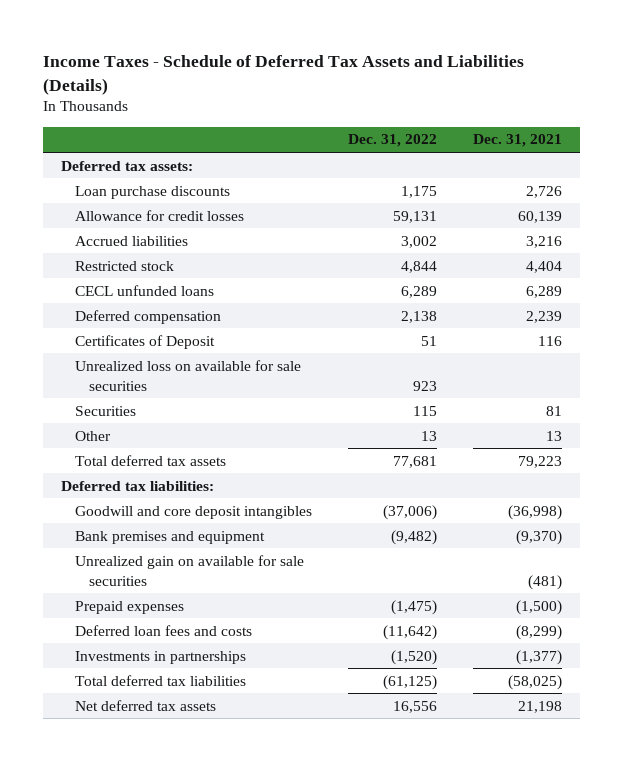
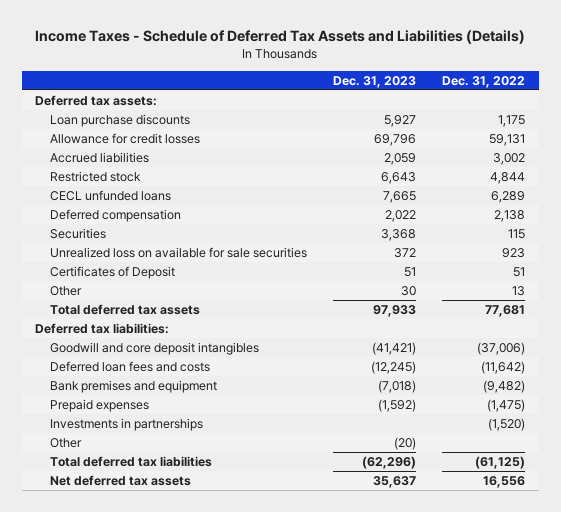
[472,134,562,148] Dec. 31, 2021 -> none
none -> [333,75,417,88] Dec. 31, 2023
[75,359,302,391] Unrealized loss on available for sale securities -> [50,246,308,258] Unrealized loss on available for sale securities
[75,334,216,349] Certificates of Deposit -> [50,265,176,279] Certificates of Deposit
[75,624,253,636] Deferred loan fees and costs -> [50,360,211,372] Deferred loan fees and costs
[75,554,305,586] Unrealized gain on available for sale securities -> none
none -> [50,437,83,448] Other

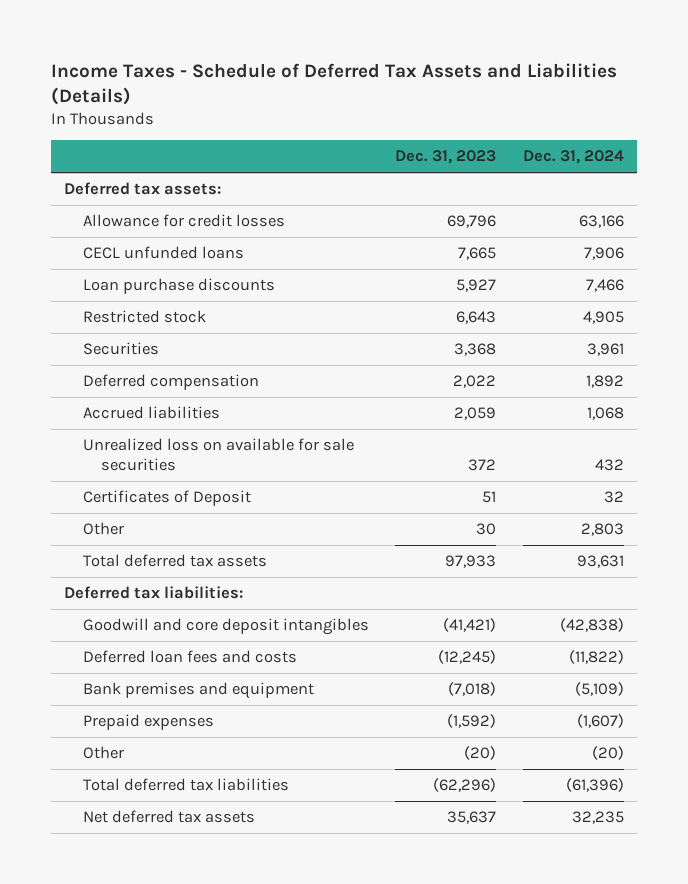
[442,75,526,88] Dec. 31, 2022 -> none
none -> [522,150,624,165] Dec. 31, 2024
[50,113,191,127] Loan purchase discounts -> [82,278,275,295] Loan purchase discounts
[50,170,142,182] Restricted stock -> [82,310,206,324] Restricted stock
[50,208,182,222] Deferred compensation -> [82,374,259,391] Deferred compensation
[50,151,150,163] Accrued liabilities -> [82,406,220,420] Accrued liabilities
[50,417,204,431] Investments in partnerships -> none

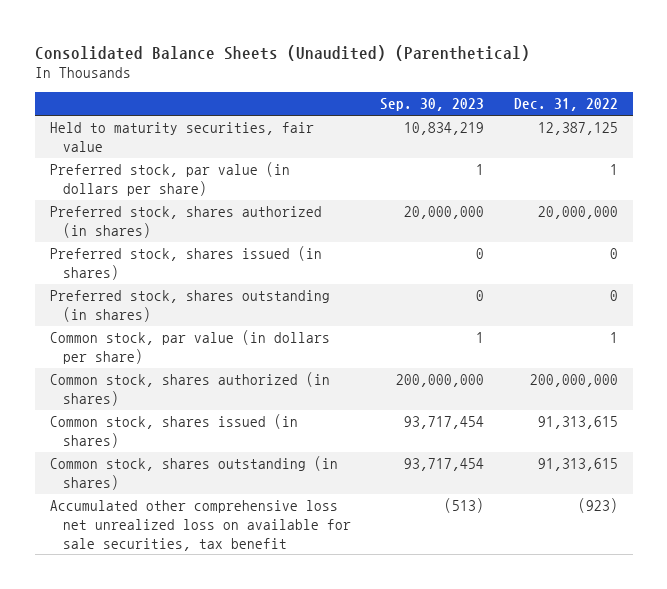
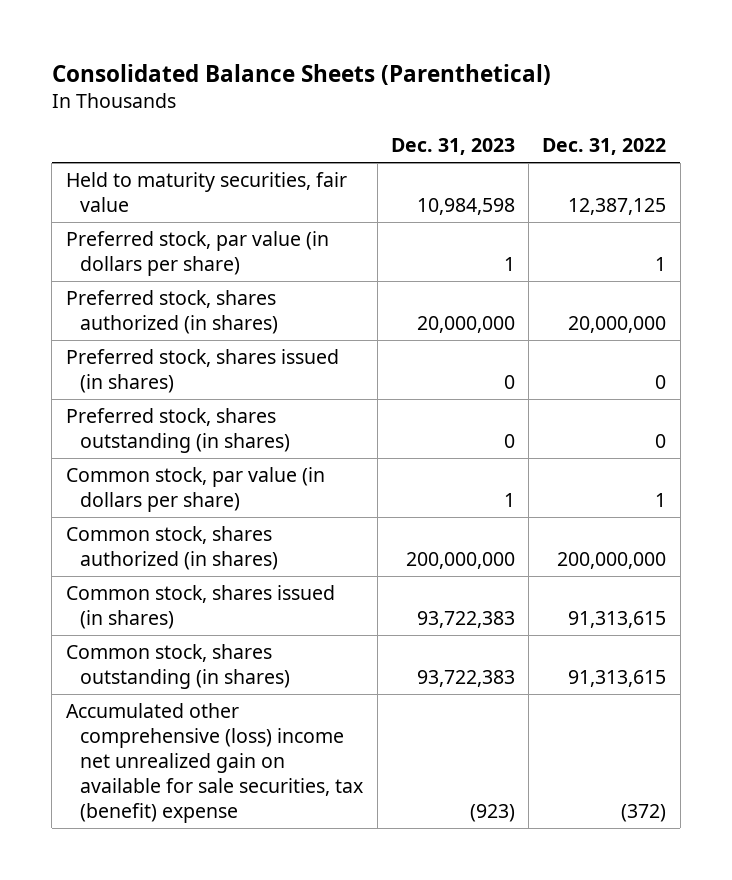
[34,44,530,61] Consolidated Balance Sheets (Unaudited) (Parenthetical) -> [51,64,551,86] Consolidated Balance Sheets (Parenthetical)
[380,98,485,112] Sep. 30, 2023 -> none
none -> [390,137,515,155] Dec. 31, 2023
[49,500,351,551] Accumulated other comprehensive loss net unrealized loss on available for sale securities, tax benefit -> [65,703,364,824] Accumulated other comprehensive (loss) income net unrealized gain on available for sale securities, tax (benefit) expense
[577,498,618,514] (923) -> [621,804,667,823] (372)

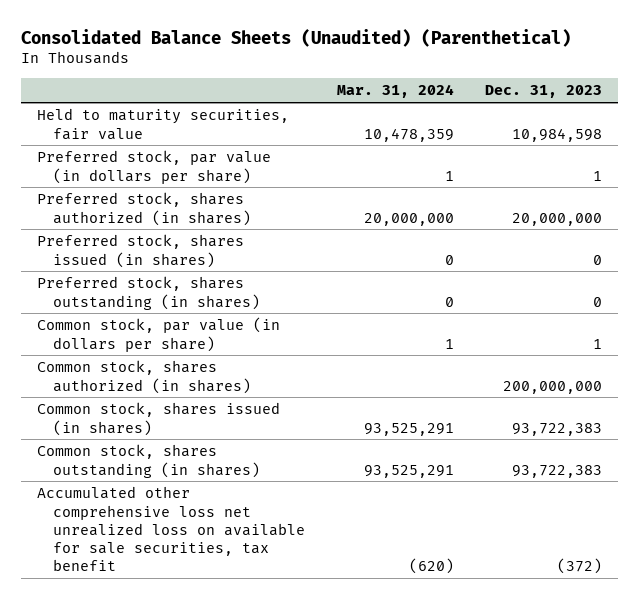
[51,64,551,86] Consolidated Balance Sheets (Parenthetical) -> [20,28,571,47] Consolidated Balance Sheets (Unaudited) (Parenthetical)
[542,137,667,155] Dec. 31, 2022 -> none
none -> [336,84,454,99] Mar. 31, 2024
[65,703,364,824] Accumulated other comprehensive (loss) income net unrealized gain on available for sale securities, tax (benefit) expense -> [36,486,306,572] Accumulated other comprehensive loss net unrealized loss on available for sale securities, tax benefit
[469,804,515,823] (923) -> [557,558,603,575] (372)

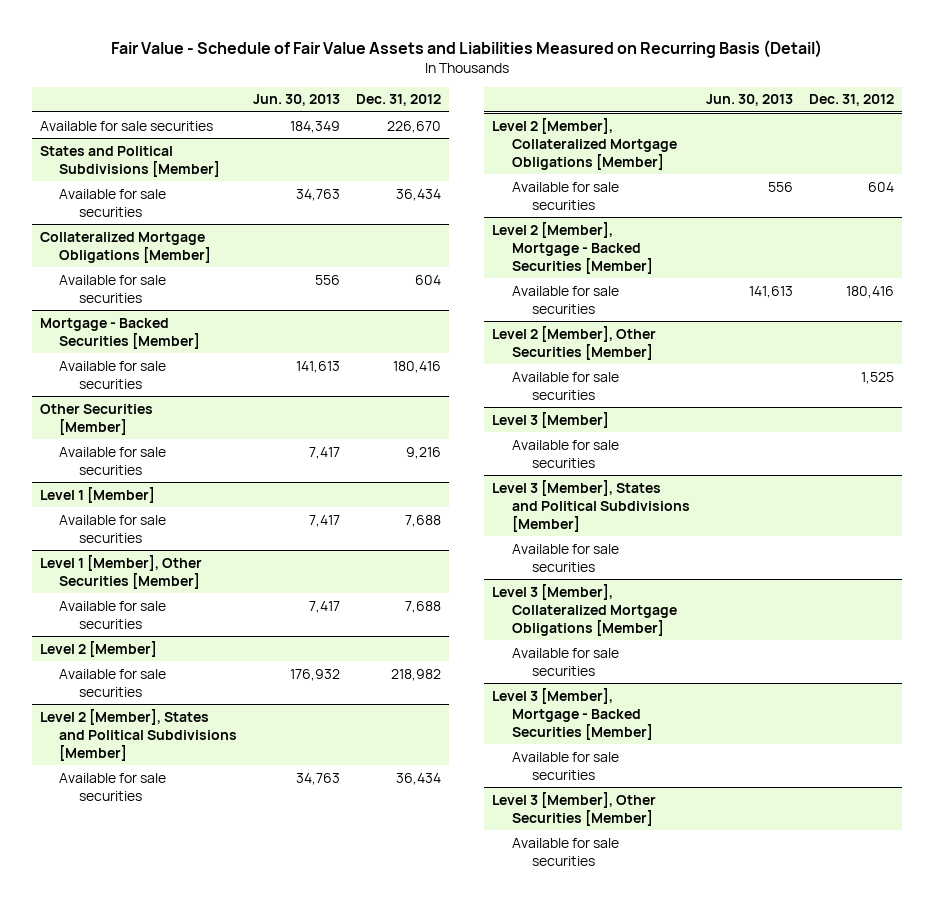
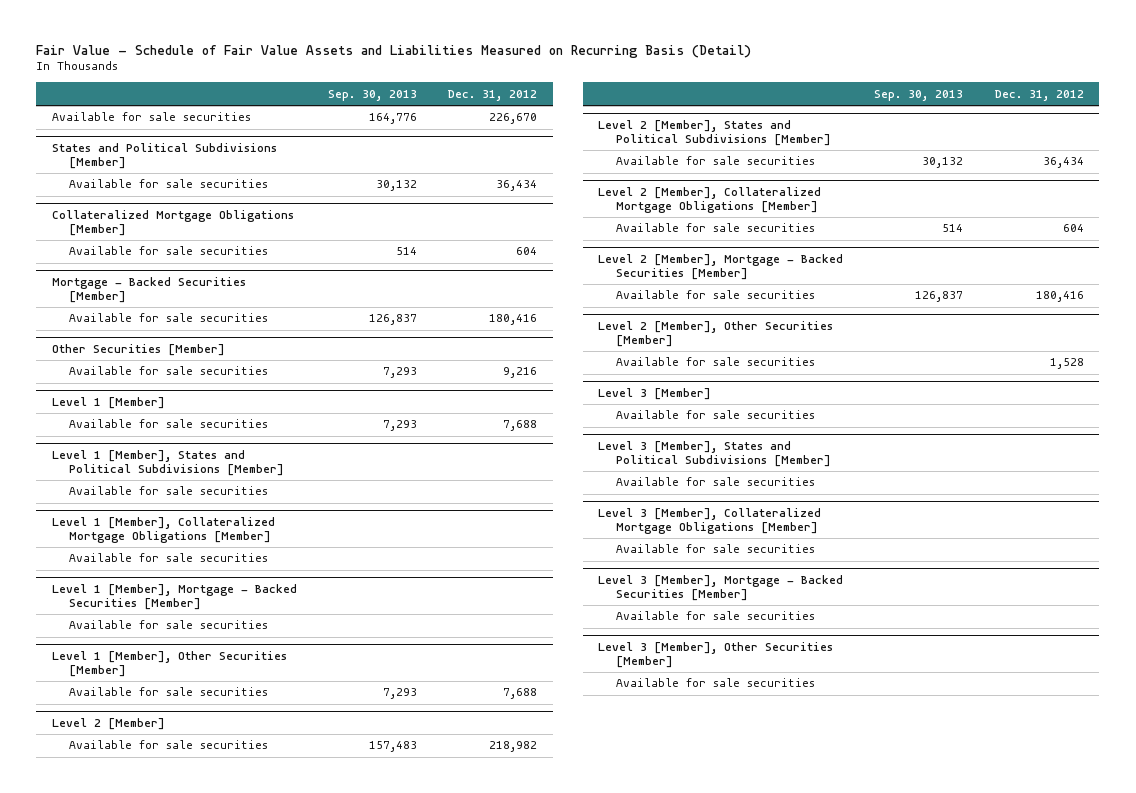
[253,94,341,107] Jun. 30, 2013 -> none
none -> [328,89,418,101] Sep. 30, 2013
none -> [51,449,285,476] Level 1 [Member], States and Political Subdivisions [Member]
none -> [69,486,269,496] Available for sale securities
none -> [51,516,275,543] Level 1 [Member], Collateralized Mortgage Obligations [Member]
none -> [69,553,269,563] Available for sale securities
none -> [51,583,297,610] Level 1 [Member], Mortgage - Backed Securities [Member]
none -> [69,620,269,630] Available for sale securities
[860,371,894,384] 1,525 -> [1049,358,1084,370] 1,528

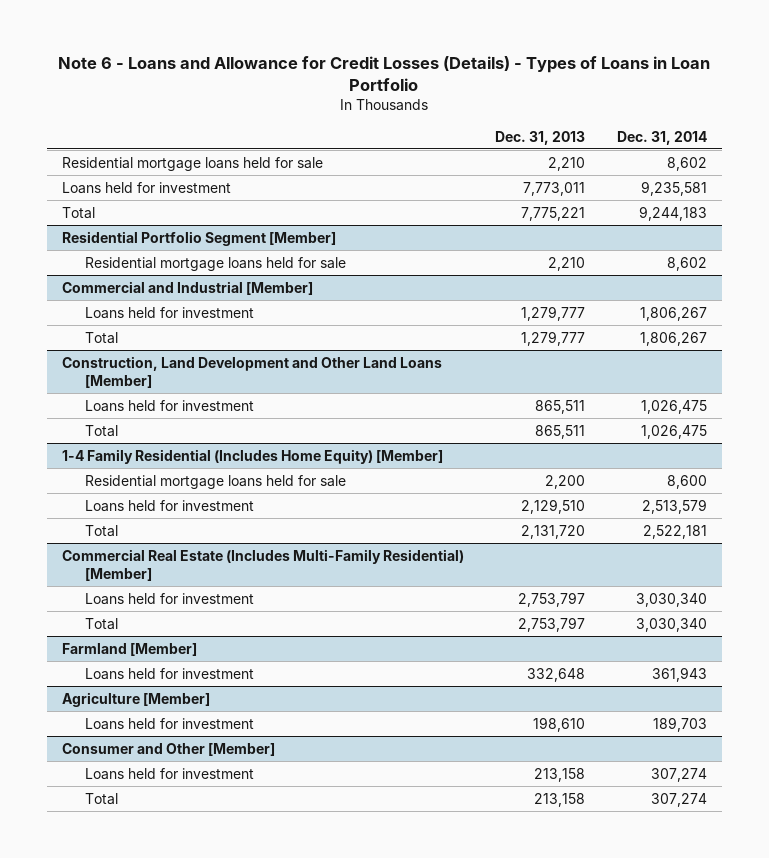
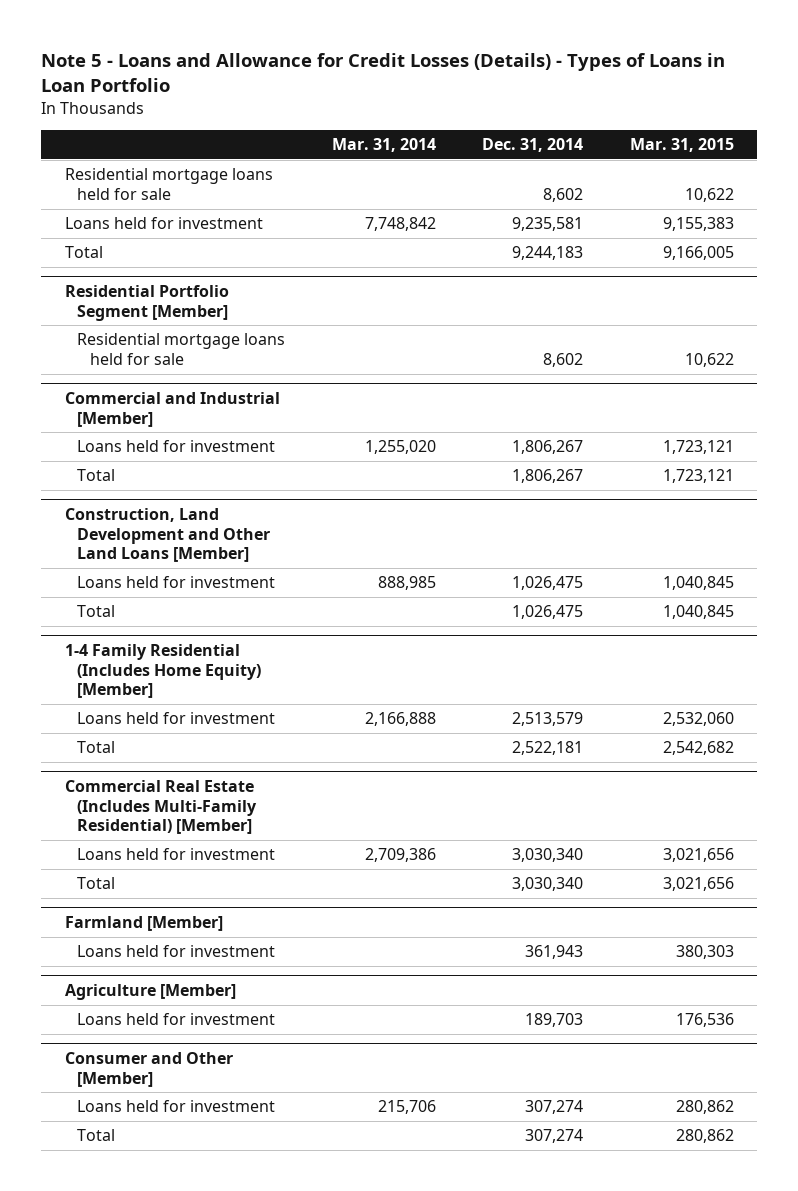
[58,55,711,91] Note 6 - Loans and Allowance for Credit Losses (Details) - Types of Loans in Loan Portfolio -> [41,52,726,92] Note 5 - Loans and Allowance for Credit Losses (Details) - Types of Loans in Loan Portfolio
[495,130,586,145] Dec. 31, 2013 -> none
none -> [331,138,436,153] Mar. 31, 2014
none -> [629,138,734,153] Mar. 31, 2015
[84,474,346,489] Residential mortgage loans held for sale -> none

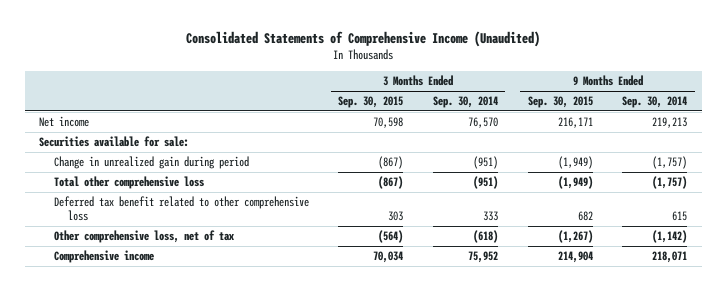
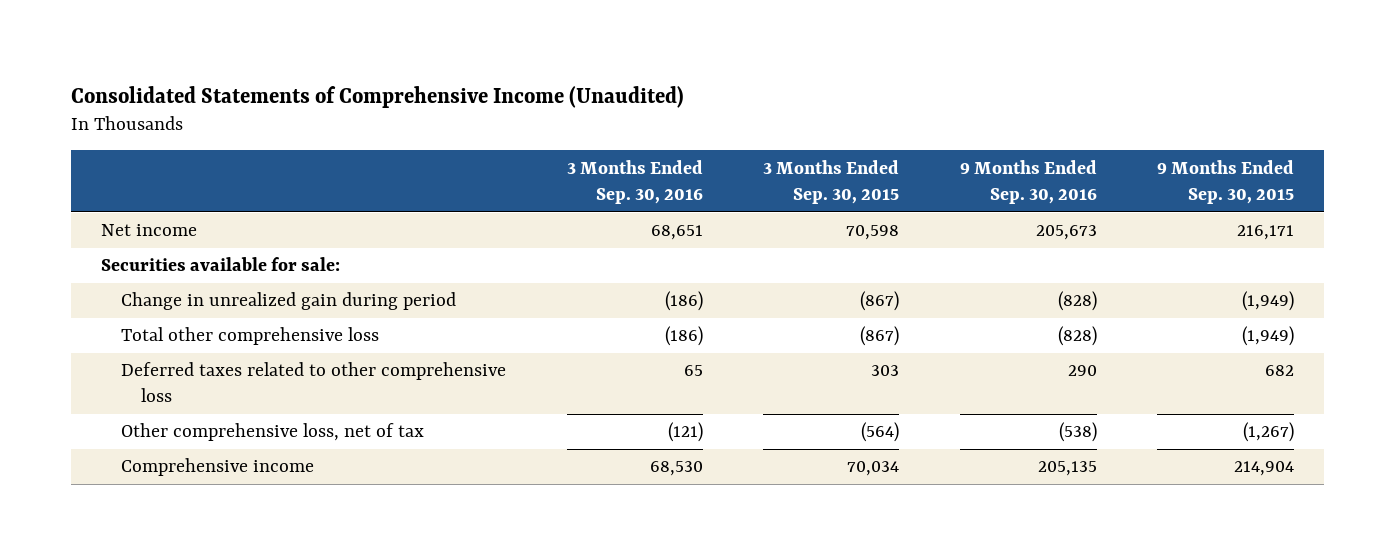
[432,96,498,109] Sep. 30, 2014 -> none
[622,96,688,109] Sep. 30, 2014 -> none
none -> [566,159,703,204] 3 Months Ended Sep. 30, 2016
none -> [959,159,1097,204] 9 Months Ended Sep. 30, 2016
[53,196,309,222] Deferred tax benefit related to other comprehensive loss -> [121,362,507,403] Deferred taxes related to other comprehensive loss

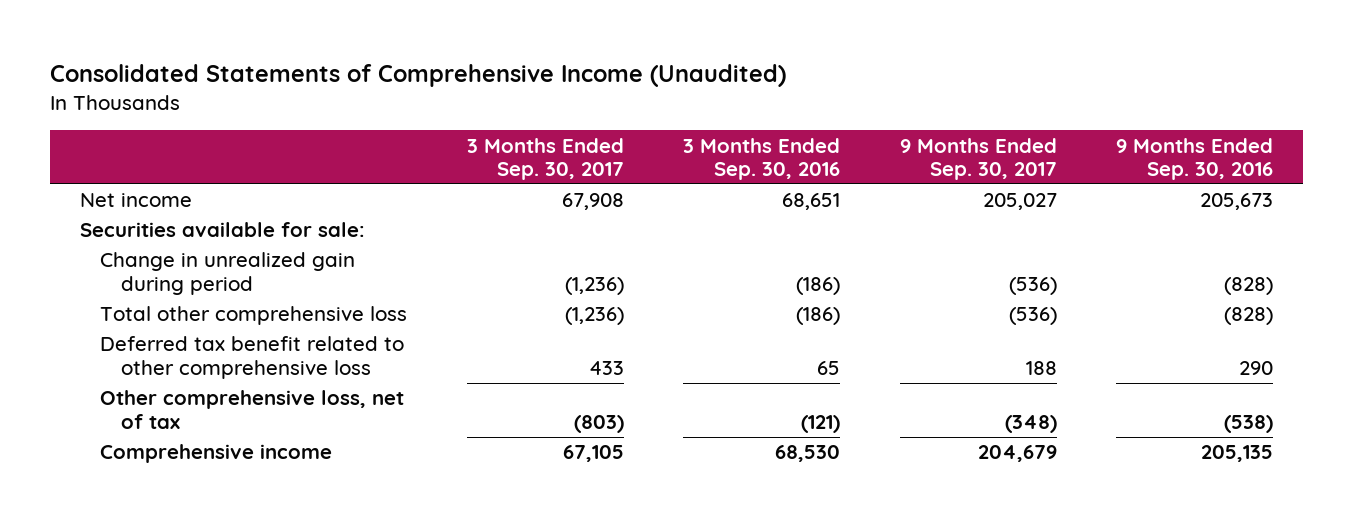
[763,159,900,204] 3 Months Ended Sep. 30, 2015 -> none
[1156,159,1294,204] 9 Months Ended Sep. 30, 2015 -> none
none -> [466,137,624,181] 3 Months Ended Sep. 30, 2017
none -> [899,137,1057,181] 9 Months Ended Sep. 30, 2017
[121,362,507,403] Deferred taxes related to other comprehensive loss -> [100,336,405,380] Deferred tax benefit related to other comprehensive loss

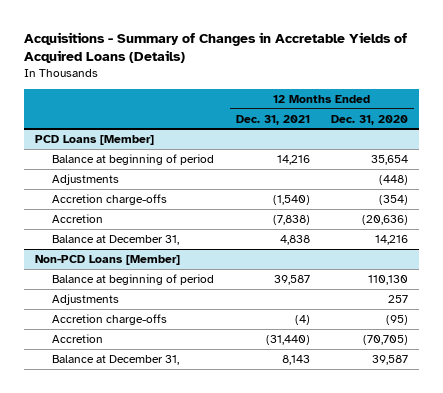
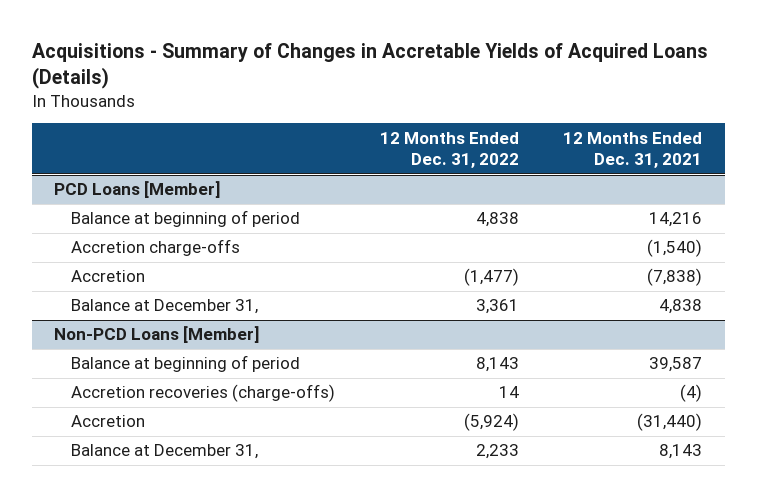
[331,114,409,125] Dec. 31, 2020 -> none
none -> [379,131,519,169] 12 Months Ended Dec. 31, 2022
[51,173,119,185] Adjustments -> none
[51,293,119,305] Adjustments -> none
[51,313,167,325] Accretion charge-offs -> [70,384,335,403] Accretion recoveries (charge-offs)

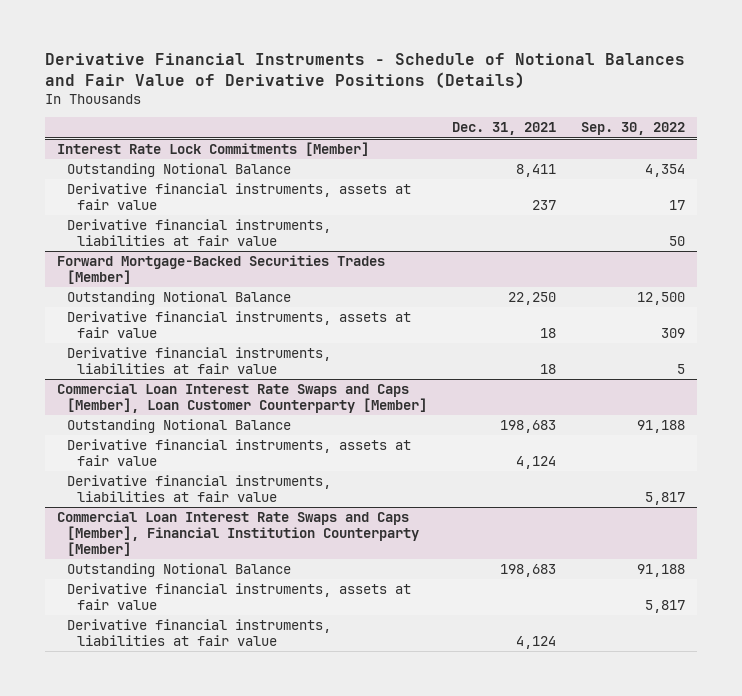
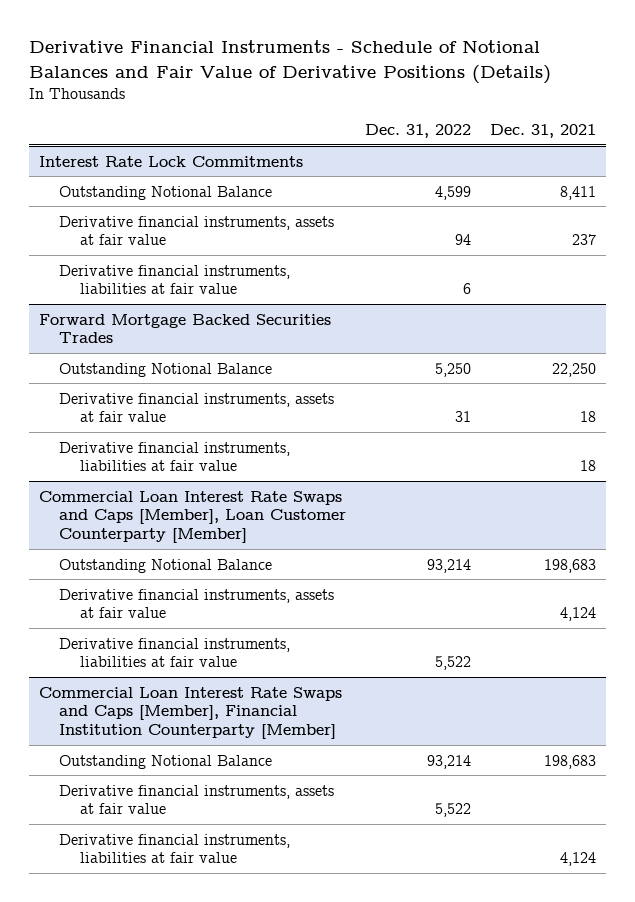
[581,122,686,136] Sep. 30, 2022 -> none
none -> [365,123,472,138] Dec. 31, 2022
[57,142,370,157] Interest Rate Lock Commitments [Member] -> [38,155,303,167] Interest Rate Lock Commitments
[57,255,386,285] Forward Mortgage-Backed Securities Trades [Member] -> [38,313,331,344] Forward Mortgage Backed Securities Trades

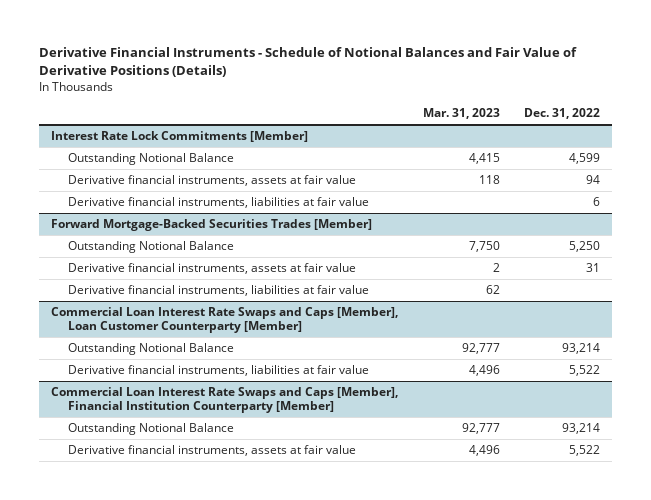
[490,123,597,138] Dec. 31, 2021 -> none
none -> [422,108,500,120] Mar. 31, 2023
[38,155,303,167] Interest Rate Lock Commitments -> [51,131,309,143] Interest Rate Lock Commitments [Member]
[38,313,331,344] Forward Mortgage Backed Securities Trades -> [51,219,373,232] Forward Mortgage-Backed Securities Trades [Member]
[59,588,335,619] Derivative financial instruments, assets at fair value -> none
[59,833,291,864] Derivative financial instruments, liabilities at fair value -> none

